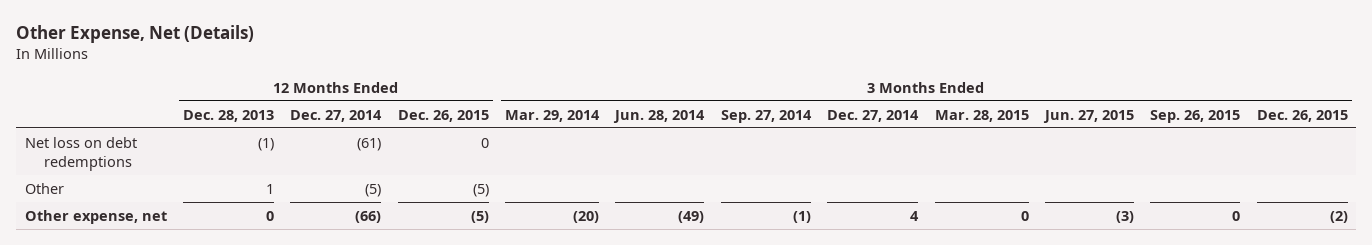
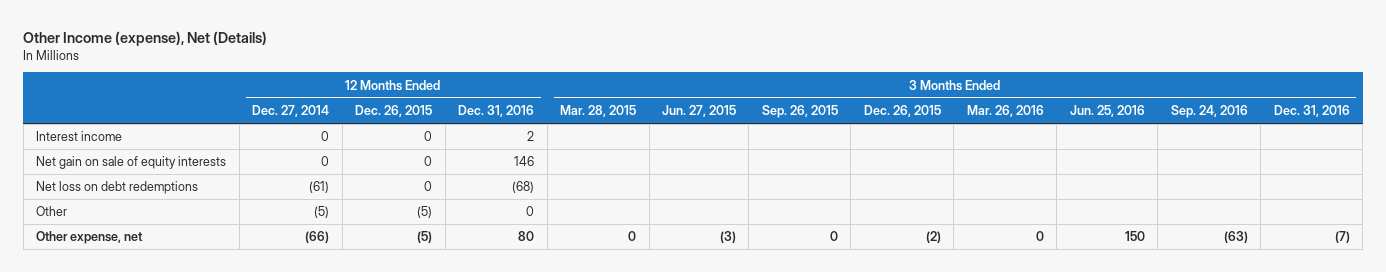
[16,25,255,44] Other Expense, Net (Details) -> [23,30,268,46] Other Income (expense), Net (Details)
[182,109,274,122] Dec. 28, 2013 -> none
[505,109,601,122] Mar. 29, 2014 -> none
[613,109,706,123] Jun. 28, 2014 -> none
[720,109,812,123] Sep. 27, 2014 -> none
[827,109,920,122] Dec. 27, 2014 -> none
none -> [458,105,535,118] Dec. 31, 2016
none -> [966,105,1044,118] Mar. 26, 2016
none -> [1069,105,1145,118] Jun. 25, 2016
none -> [1170,105,1248,119] Sep. 24, 2016
none -> [1273,105,1350,118] Dec. 31, 2016
none -> [36,131,123,142] Interest income
none -> [36,156,227,170] Net gain on sale of equity interests

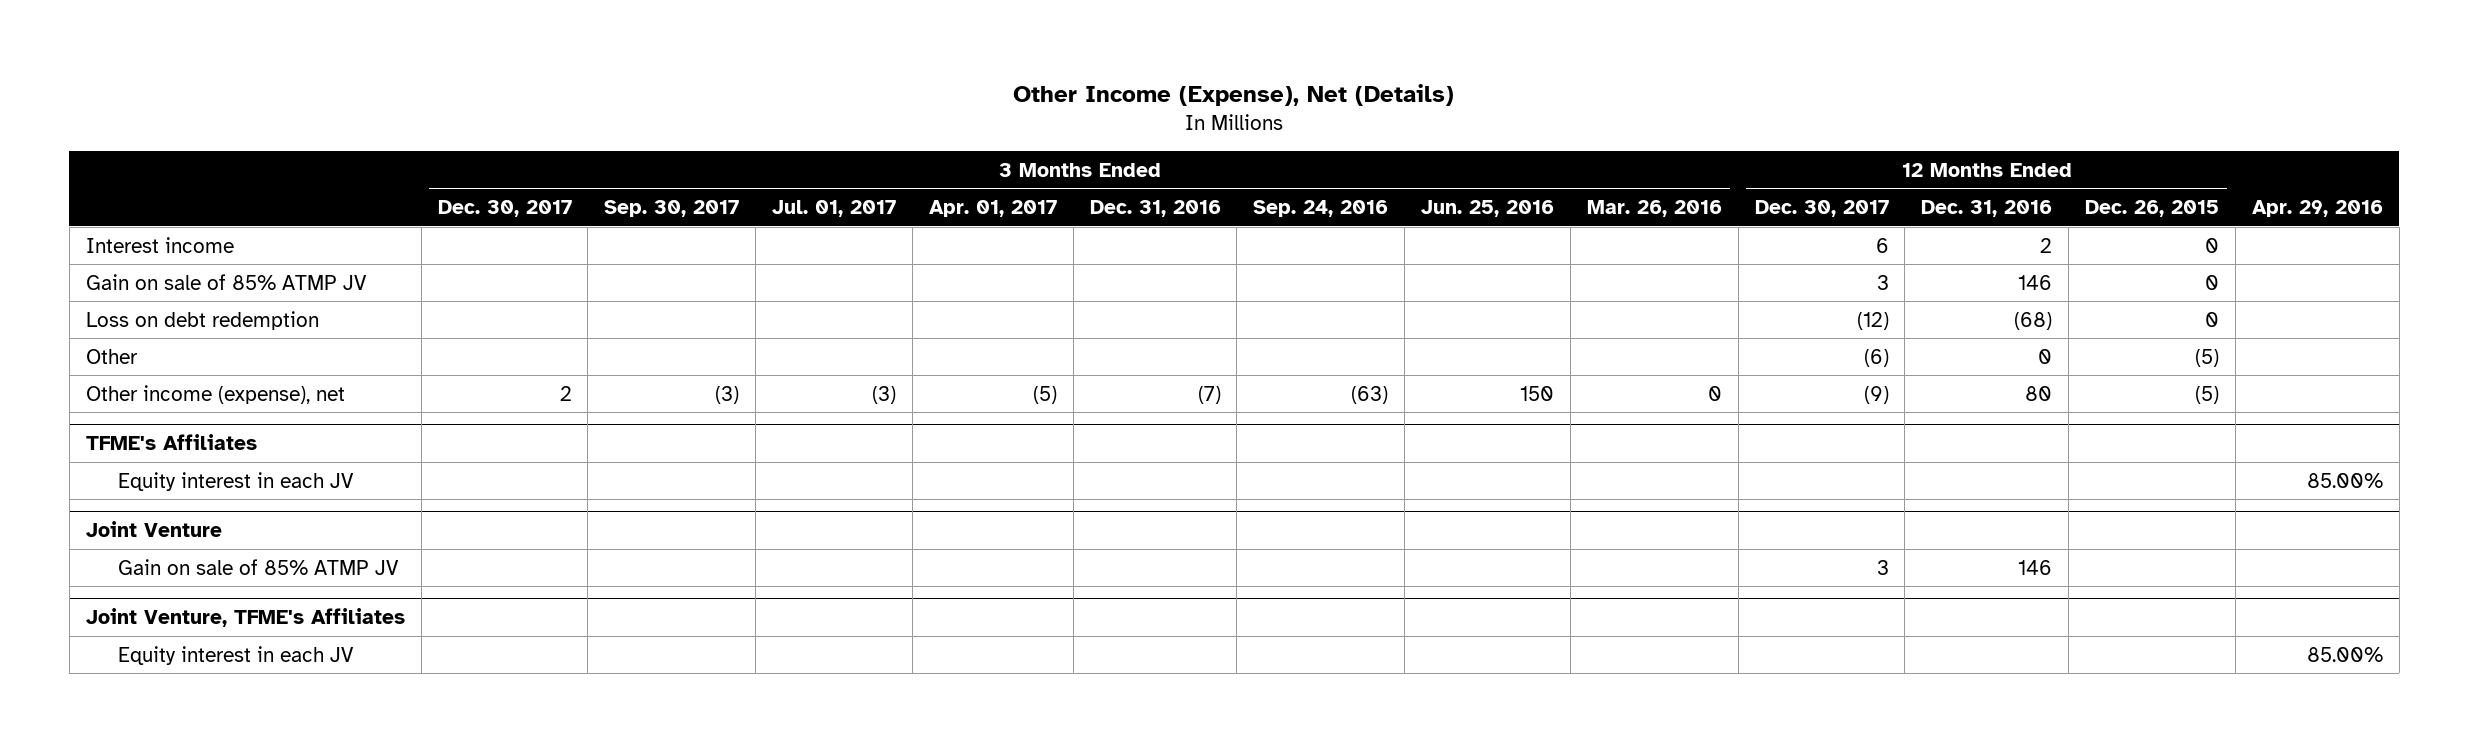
[23,30,268,46] Other Income (expense), Net (Details) -> [1013,83,1455,106] Other Income (Expense), Net (Details)
[252,105,330,118] Dec. 27, 2014 -> none
[560,105,637,118] Mar. 28, 2015 -> none
[662,105,737,118] Jun. 27, 2015 -> none
[761,105,838,119] Sep. 26, 2015 -> none
[863,105,941,118] Dec. 26, 2015 -> none
none -> [437,199,572,217] Dec. 30, 2017
none -> [604,199,740,217] Sep. 30, 2017
none -> [772,199,897,217] Jul. 01, 2017
none -> [928,199,1057,217] Apr. 01, 2017
none -> [1754,199,1889,217] Dec. 30, 2017
none -> [2251,199,2383,217] Apr. 29, 2016
[36,156,227,170] Net gain on sale of equity interests -> [85,273,367,290] Gain on sale of 85% ATMP JV
[36,181,199,195] Net loss on debt redemptions -> [85,310,319,330] Loss on debt redemption
[36,231,144,245] Other expense, net -> [85,384,345,404] Other income (expense), net
none -> [85,433,257,450] TFME's Affiliates
none -> [118,471,355,491] Equity interest in each JV
none -> [85,520,222,537] Joint Venture
none -> [118,558,400,575] Gain on sale of 85% ATMP JV
none -> [85,607,405,627] Joint Venture, TFME's Affiliates
none -> [118,645,355,665] Equity interest in each JV

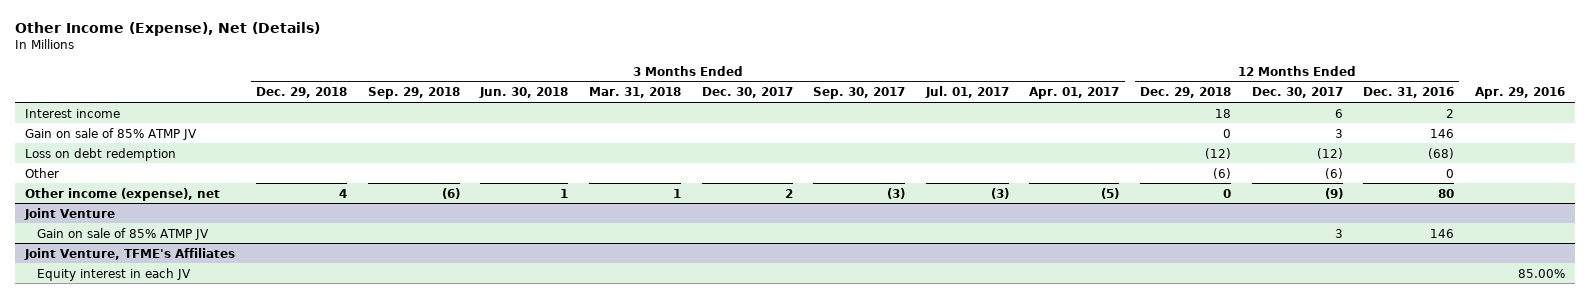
[1089,199,1221,217] Dec. 31, 2016 -> none
[1253,199,1389,217] Sep. 24, 2016 -> none
[1421,199,1555,217] Jun. 25, 2016 -> none
[1586,199,1722,217] Mar. 26, 2016 -> none
[2084,199,2219,217] Dec. 26, 2015 -> none
none -> [255,87,347,99] Dec. 29, 2018
none -> [367,87,460,100] Sep. 29, 2018
none -> [479,87,569,99] Jun. 30, 2018
none -> [588,87,681,99] Mar. 31, 2018
none -> [1140,87,1232,99] Dec. 29, 2018
[85,433,257,450] TFME's Affiliates -> none
[118,471,355,491] Equity interest in each JV -> none

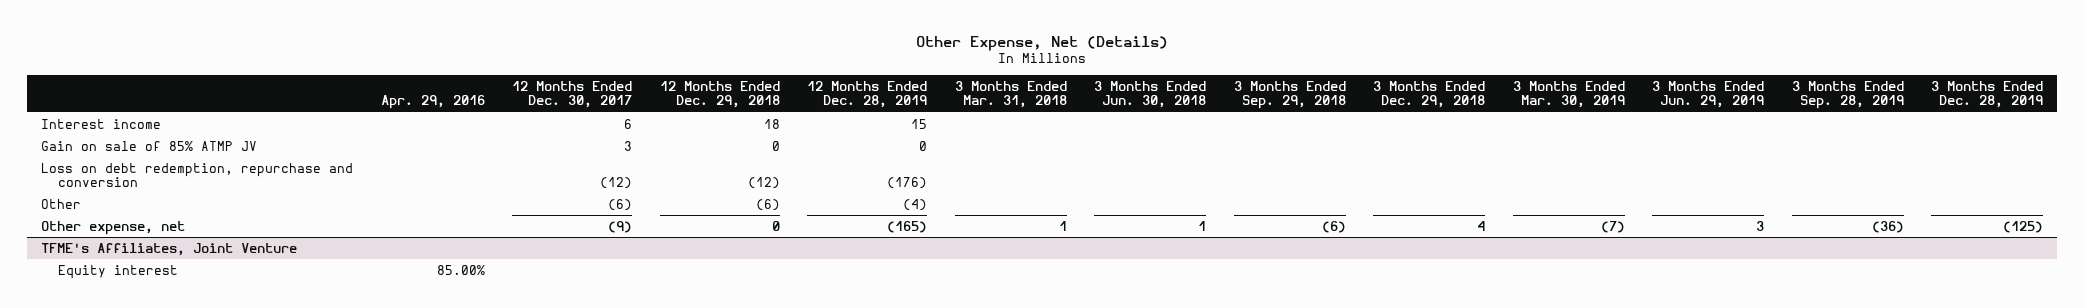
[15,22,321,37] Other Income (Expense), Net (Details) -> [916,35,1169,51] Other Expense, Net (Details)
[701,87,793,99] Dec. 30, 2017 -> none
[813,87,906,100] Sep. 30, 2017 -> none
[924,86,1009,99] Jul. 01, 2017 -> none
[1029,87,1120,100] Apr. 01, 2017 -> none
[1363,87,1455,99] Dec. 31, 2016 -> none
none -> [807,81,928,109] 12 Months Ended Dec. 28, 2019
none -> [1512,81,1625,109] 3 Months Ended Mar. 30, 2019
none -> [1652,81,1765,109] 3 Months Ended Jun. 29, 2019
none -> [1791,81,1904,110] 3 Months Ended Sep. 28, 2019
none -> [1930,81,2043,109] 3 Months Ended Dec. 28, 2019
[25,147,177,161] Loss on debt redemption -> [41,162,354,187] Loss on debt redemption, repurchase and conversion
[24,207,116,220] Joint Venture -> none
[36,227,209,240] Gain on sale of 85% ATMP JV -> none
[25,187,221,201] Other income (expense), net -> [41,220,186,235] Other expense, net
[24,247,236,260] Joint Venture, TFME's Affiliates -> [41,242,298,256] TFME's Affiliates, Joint Venture
[36,267,191,281] Equity interest in each JV -> [57,264,178,279] Equity interest

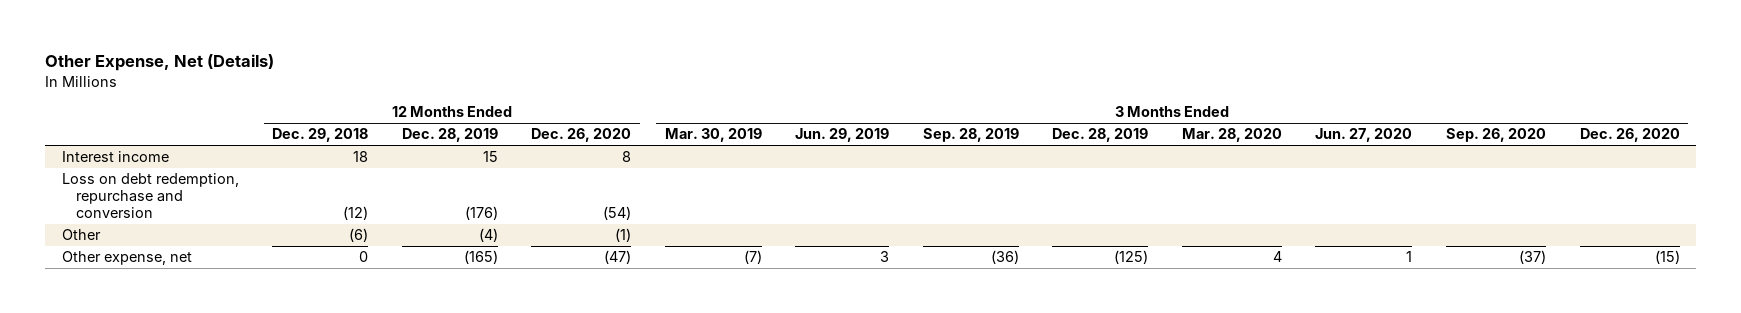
[380,95,485,110] Apr. 29, 2016 -> none
[512,81,633,109] 12 Months Ended Dec. 30, 2017 -> none
[954,81,1067,109] 3 Months Ended Mar. 31, 2018 -> none
[1094,81,1207,109] 3 Months Ended Jun. 30, 2018 -> none
[1233,81,1346,110] 3 Months Ended Sep. 29, 2018 -> none
[1373,81,1486,109] 3 Months Ended Dec. 29, 2018 -> none
none -> [531,128,632,143] Dec. 26, 2020
none -> [1181,128,1282,143] Mar. 28, 2020
none -> [1315,128,1413,143] Jun. 27, 2020
none -> [1446,128,1547,143] Sep. 26, 2020
none -> [1579,128,1680,143] Dec. 26, 2020
[41,140,258,151] Gain on sale of 85% ATMP JV -> none
[41,242,298,256] TFME's Affiliates, Joint Venture -> none
[57,264,178,279] Equity interest -> none

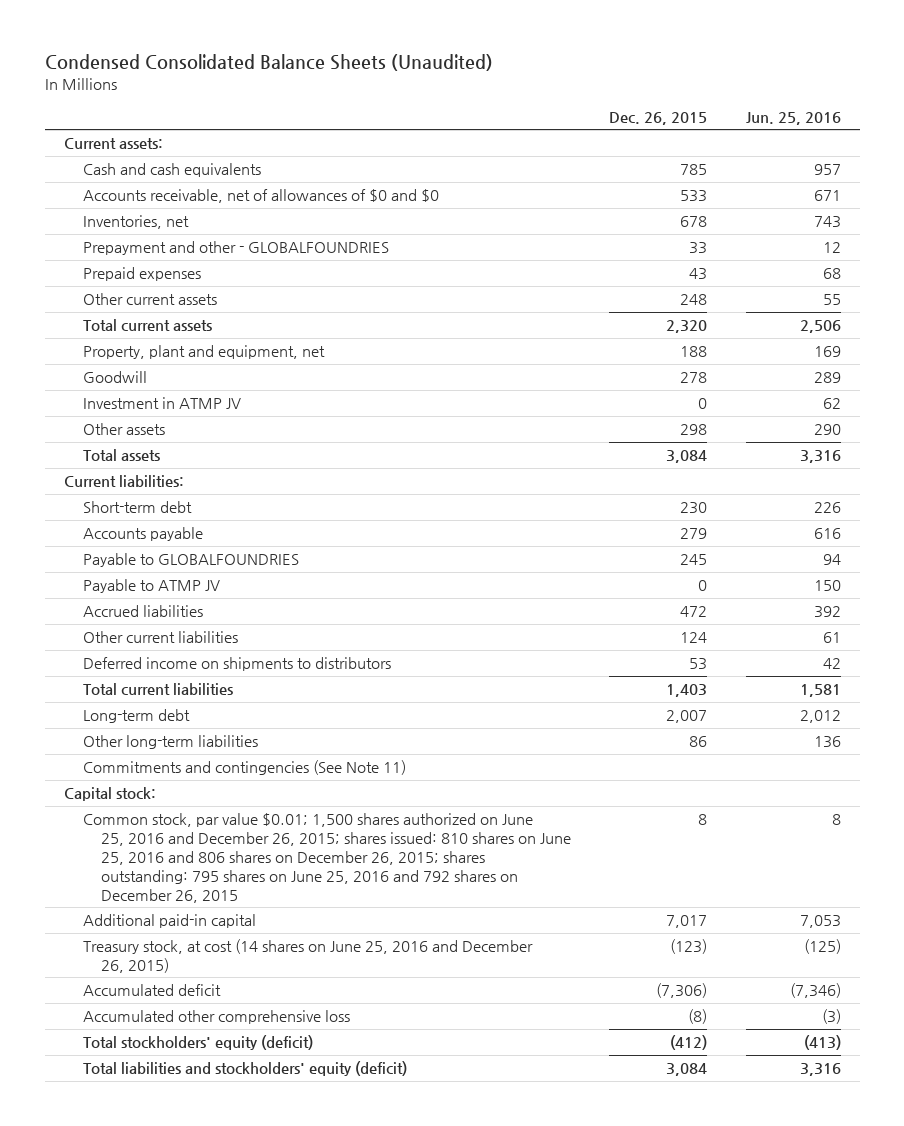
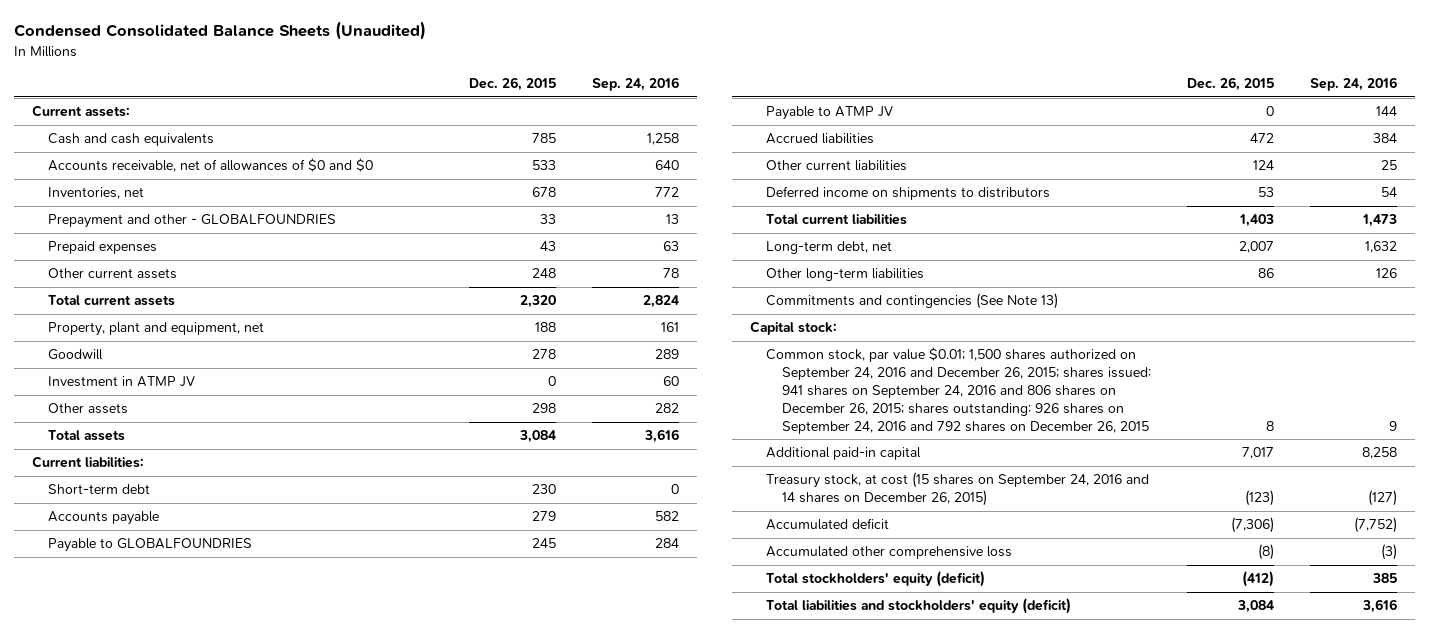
[745,111,841,125] Jun. 25, 2016 -> none
none -> [591,77,679,92] Sep. 24, 2016
[82,709,190,724] Long-term debt -> [766,241,893,255] Long-term debt, net
[82,760,406,776] Commitments and contingencies (See Note 11) -> [766,293,1059,310] Commitments and contingencies (See Note 13)
[82,813,572,903] Common stock, par value $0.01; 1,500 shares authorized on June 25, 2016 and December 26, 2015; shares issued: 810 shares on June 25, 2016 and 806 shares on December 26, 2015; shares outstanding: 795 shares on June 25, 2016 and 792 shares on December 26, 2015 -> [766,347,1152,434] Common stock, par value $0.01; 1,500 shares authorized on September 24, 2016 and December 26, 2015; shares issued: 941 shares on September 24, 2016 and 806 shares on December 26, 2015; shares outstanding: 926 shares on September 24, 2016 and 792 shares on December 26, 2015
[82,939,533,973] Treasury stock, at cost (14 shares on June 25, 2016 and December 26, 2015) -> [766,472,1150,507] Treasury stock, at cost (15 shares on September 24, 2016 and 14 shares on December 26, 2015)

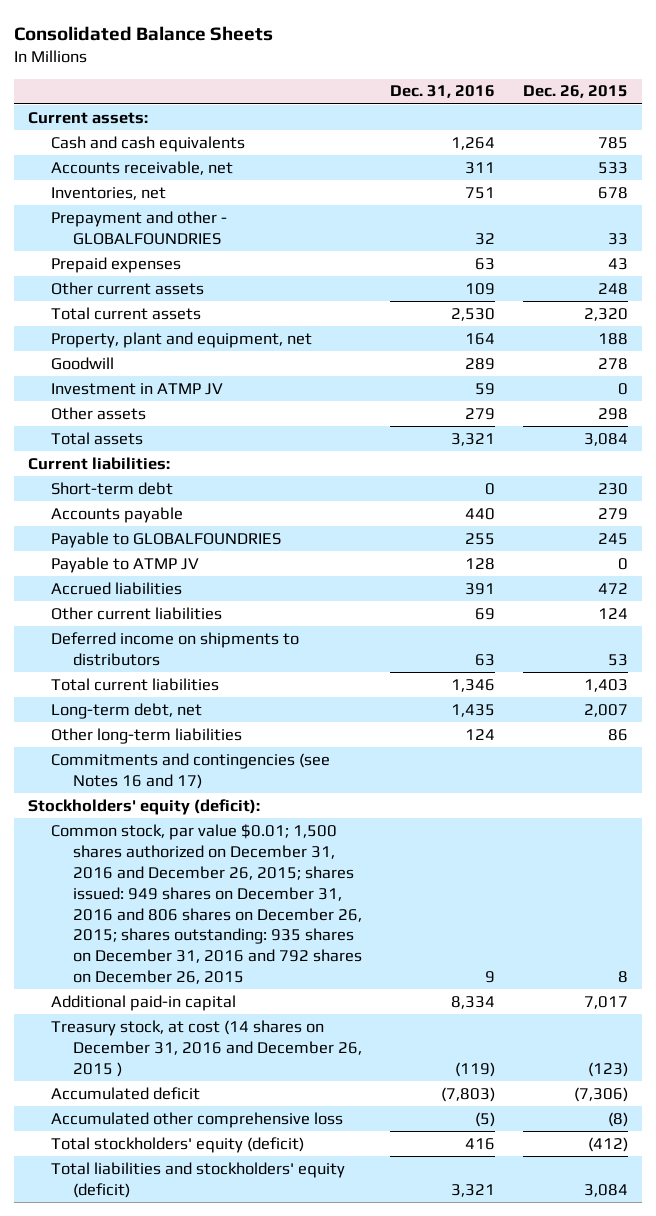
[14,21,427,41] Condensed Consolidated Balance Sheets (Unaudited) -> [13,25,273,41] Consolidated Balance Sheets
[591,77,679,92] Sep. 24, 2016 -> none
none -> [390,85,496,99] Dec. 31, 2016
[48,158,374,173] Accounts receivable, net of allowances of $0 and $0 -> [50,160,233,175] Accounts receivable, net
[750,321,838,336] Capital stock: -> none
[766,293,1059,310] Commitments and contingencies (See Note 13) -> [50,752,330,789] Commitments and contingencies (see Notes 16 and 17)
none -> [27,798,260,815] Stockholders' equity (deficit):
[766,347,1152,434] Common stock, par value $0.01; 1,500 shares authorized on September 24, 2016 and December 26, 2015; shares issued: 941 shares on September 24, 2016 and 806 shares on December 26, 2015; shares outstanding: 926 shares on September 24, 2016 and 792 shares on December 26, 2015 -> [50,823,363,985] Common stock, par value $0.01; 1,500 shares authorized on December 31, 2016 and December 26, 2015; shares issued: 949 shares on December 31, 2016 and 806 shares on December 26, 2015; shares outstanding: 935 shares on December 31, 2016 and 792 shares on December 26, 2015
[766,472,1150,507] Treasury stock, at cost (15 shares on September 24, 2016 and 14 shares on December 26, 2015) -> [50,1019,363,1077] Treasury stock, at cost (14 shares on December 31, 2016 and December 26, 2015 )

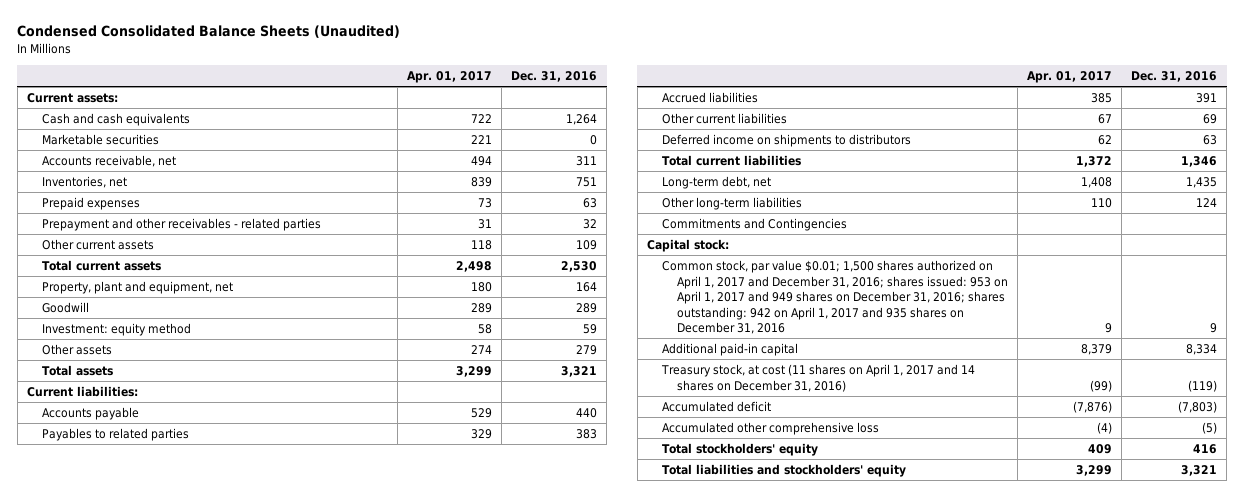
[13,25,273,41] Consolidated Balance Sheets -> [17,25,401,39] Condensed Consolidated Balance Sheets (Unaudited)
[523,85,629,99] Dec. 26, 2015 -> none
none -> [407,71,493,84] Apr. 01, 2017
none -> [41,134,159,146] Marketable securities
[50,210,227,245] Prepayment and other - GLOBALFOUNDRIES -> none
none -> [41,218,321,232] Prepayment and other receivables - related parties
[50,382,223,395] Investment in ATMP JV -> [41,323,191,337] Investment: equity method
[50,481,173,495] Short-term debt -> none
[50,531,281,548] Payable to GLOBALFOUNDRIES -> none
[50,556,199,573] Payable to ATMP JV -> none
none -> [41,428,189,442] Payables to related parties
[27,798,260,815] Stockholders' equity (deficit): -> none
[50,752,330,789] Commitments and contingencies (see Notes 16 and 17) -> [661,218,847,232] Commitments and Contingencies
none -> [646,239,729,253] Capital stock:
[50,823,363,985] Common stock, par value $0.01; 1,500 shares authorized on December 31, 2016 and December 26, 2015; shares issued: 949 shares on December 31, 2016 and 806 shares on December 26, 2015; shares outstanding: 935 shares on December 31, 2016 and 792 shares on December 26, 2015 -> [661,260,1008,335] Common stock, par value $0.01; 1,500 shares authorized on April 1, 2017 and December 31, 2016; shares issued: 953 on April 1, 2017 and 949 shares on December 31, 2016; shares outstanding: 942 on April 1, 2017 and 935 shares on December 31, 2016
[50,1019,363,1077] Treasury stock, at cost (14 shares on December 31, 2016 and December 26, 2015 ) -> [660,364,975,392] Treasury stock, at cost (11 shares on April 1, 2017 and 14 shares on December 31, 2016)
[50,1136,304,1153] Total stockholders' equity (deficit) -> [661,443,818,457] Total stockholders' equity
[50,1161,345,1198] Total liabilities and stockholders' equity (deficit) -> [661,464,906,478] Total liabilities and stockholders' equity

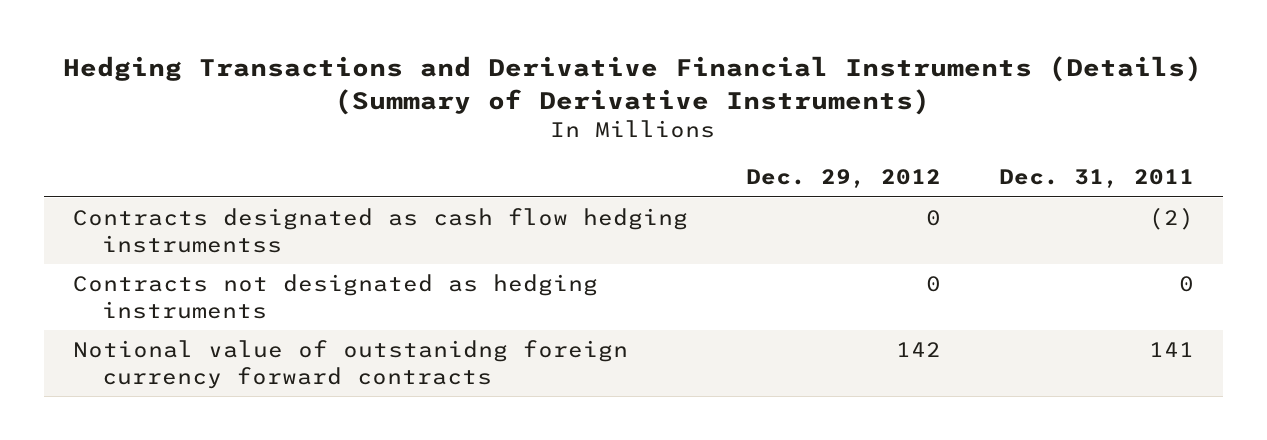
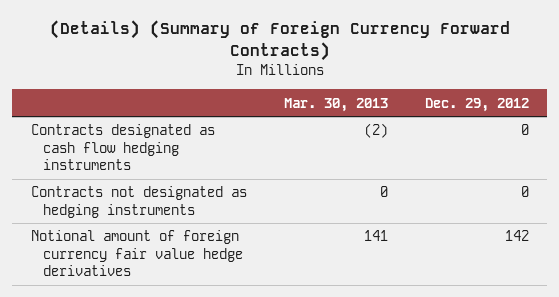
[63,56,1203,115] Hedging Transactions and Derivative Financial Instruments (Details) (Summary of Derivative Instruments) -> [49,20,510,62] (Details) (Summary of Foreign Currency Forward Contracts)
[998,169,1194,189] Dec. 31, 2011 -> none
none -> [283,97,388,112] Mar. 30, 2013
[73,207,689,253] Contracts designated as cash flow hedging instrumentss -> [30,124,215,171] Contracts designated as cash flow hedging instruments
[73,339,629,389] Notional value of outstanidng foreign currency forward contracts -> [30,230,244,277] Notional amount of foreign currency fair value hedge derivatives

